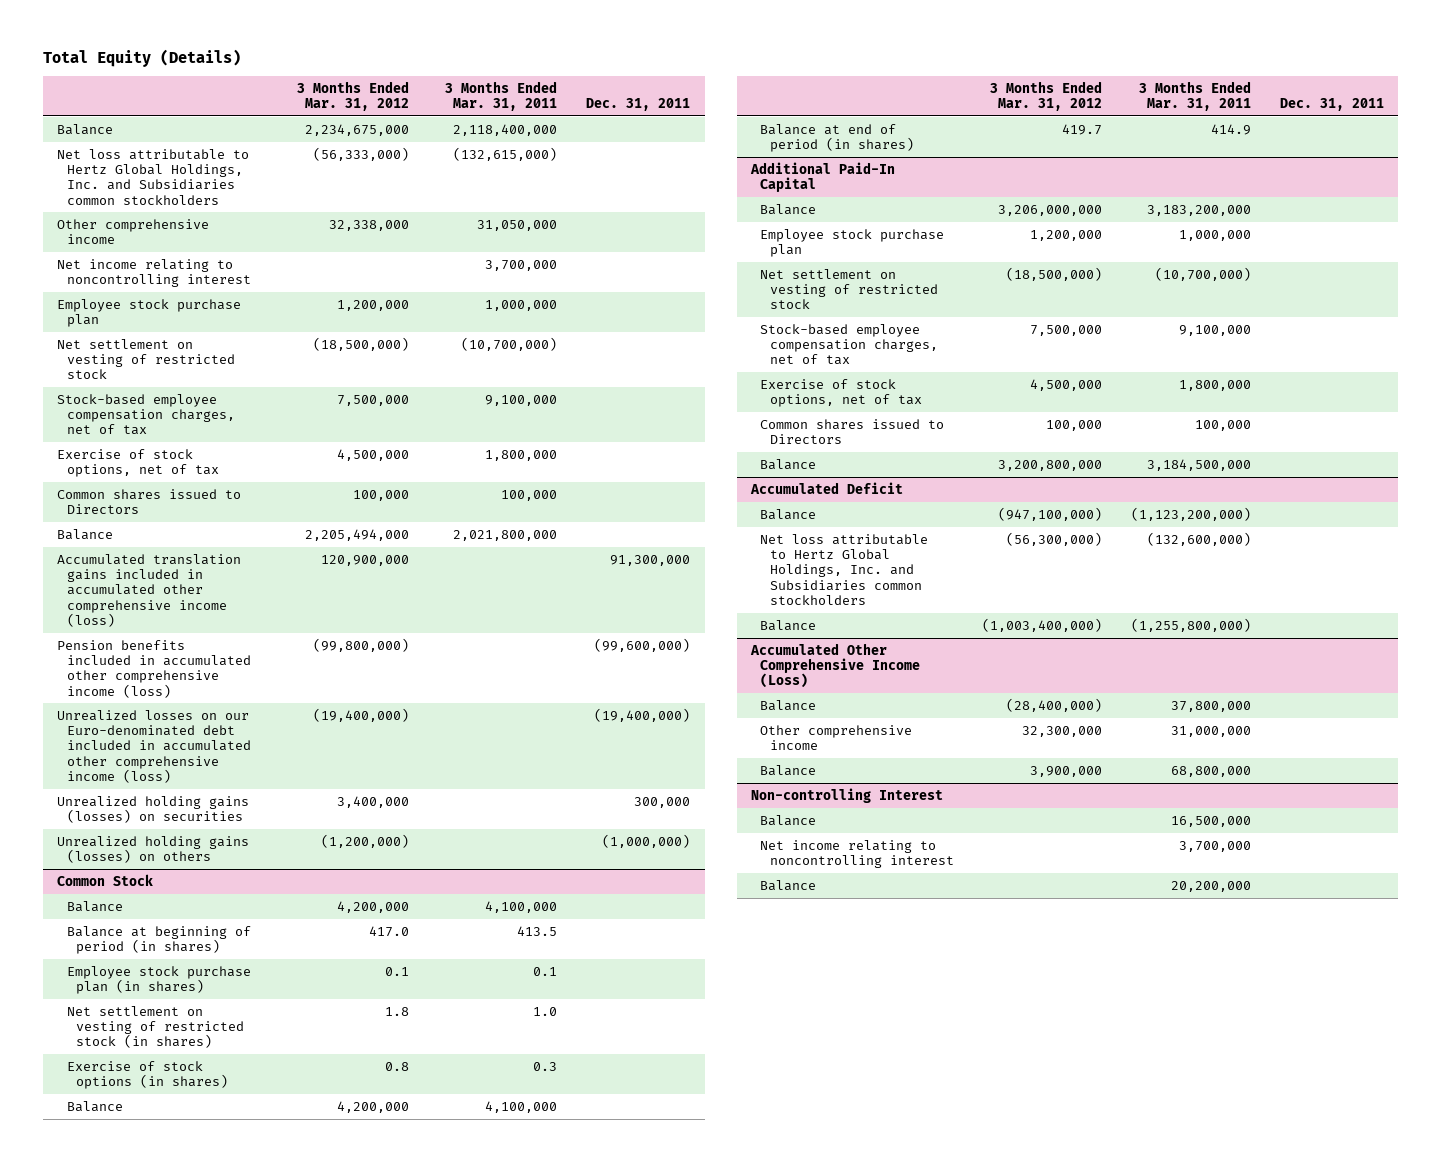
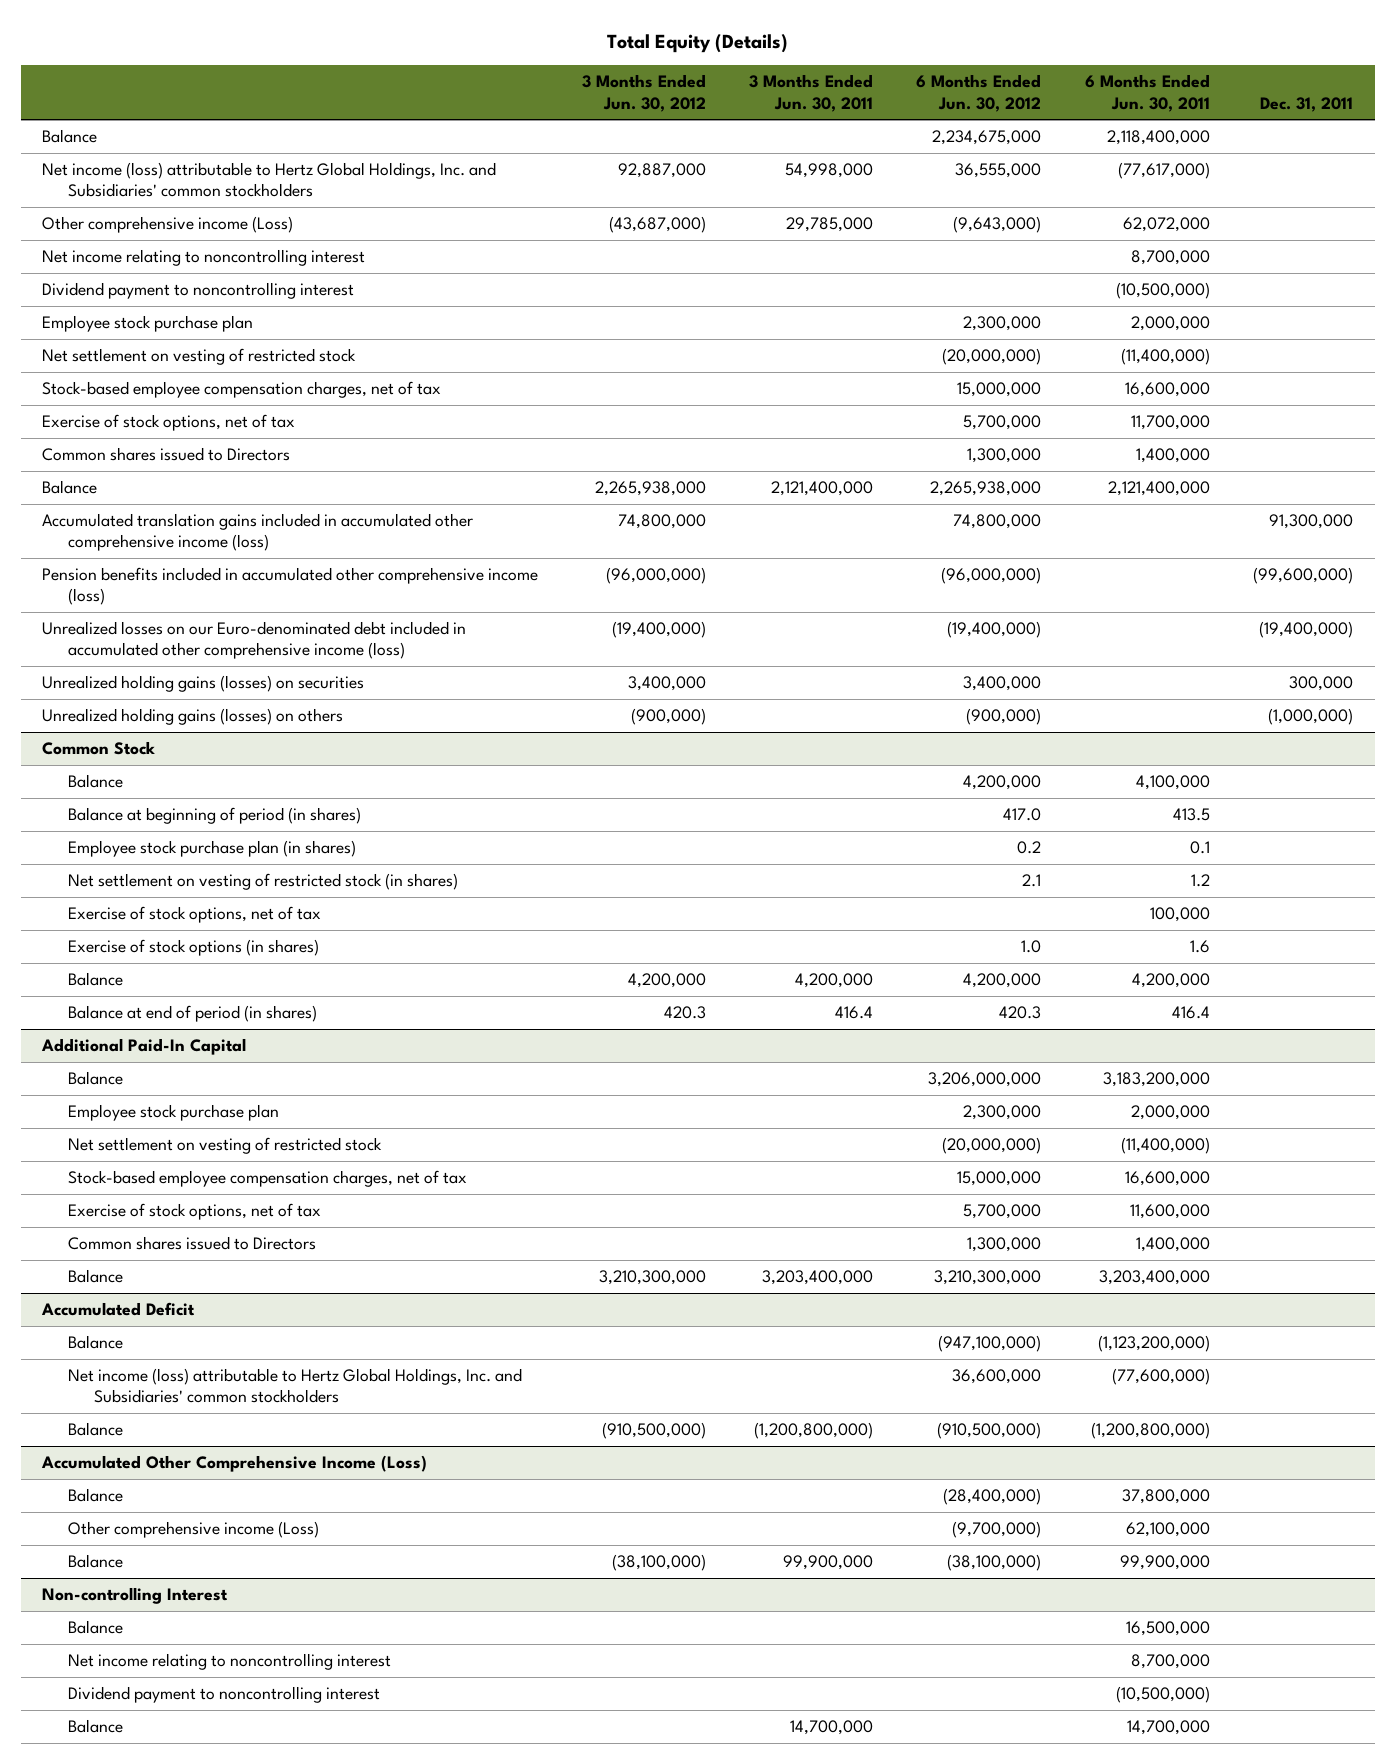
[296,80,409,111] 3 Months Ended Mar. 31, 2012 -> none
[445,80,558,111] 3 Months Ended Mar. 31, 2011 -> none
none -> [581,74,706,112] 3 Months Ended Jun. 30, 2012
none -> [749,74,874,112] 3 Months Ended Jun. 30, 2011
none -> [916,74,1042,112] 6 Months Ended Jun. 30, 2012
none -> [1084,74,1210,112] 6 Months Ended Jun. 30, 2011
[57,148,250,205] Net loss attributable to Hertz Global Holdings, Inc. and Subsidiaries common stockholders -> [42,162,497,198] Net income (loss) attributable to Hertz Global Holdings, Inc. and Subsidiaries' common stockholders
[57,218,210,245] Other comprehensive income -> [42,216,294,234] Other comprehensive income (Loss)
none -> [42,282,355,300] Dividend payment to noncontrolling interest
none -> [68,906,322,924] Exercise of stock options, net of tax
[760,533,929,605] Net loss attributable to Hertz Global Holdings, Inc. and Subsidiaries common stockholders -> [68,1368,523,1404] Net income (loss) attributable to Hertz Global Holdings, Inc. and Subsidiaries' common stockholders
[760,724,913,751] Other comprehensive income -> [68,1521,320,1539] Other comprehensive income (Loss)
none -> [68,1686,381,1704] Dividend payment to noncontrolling interest

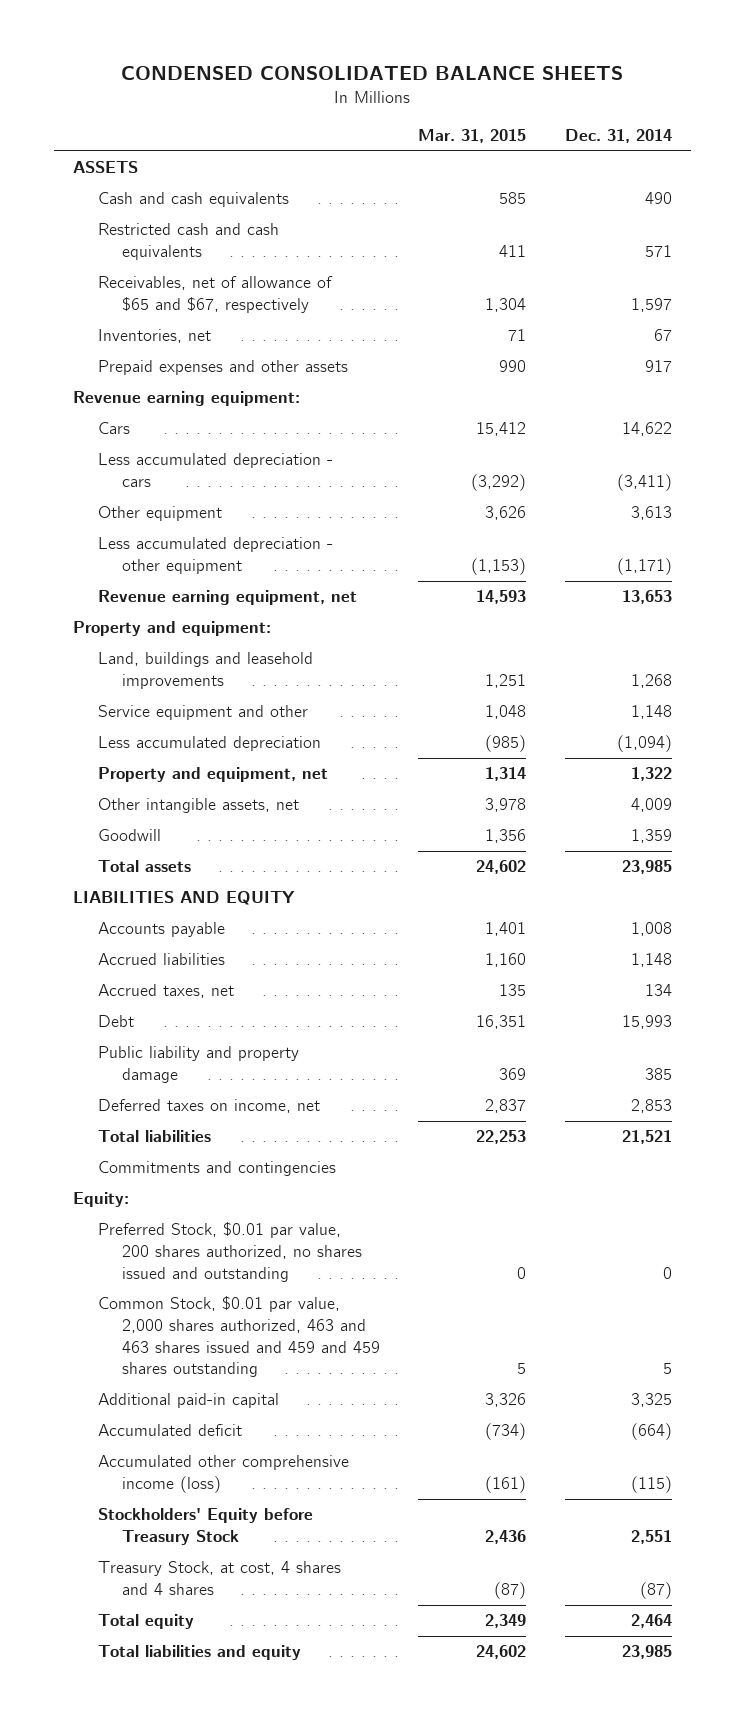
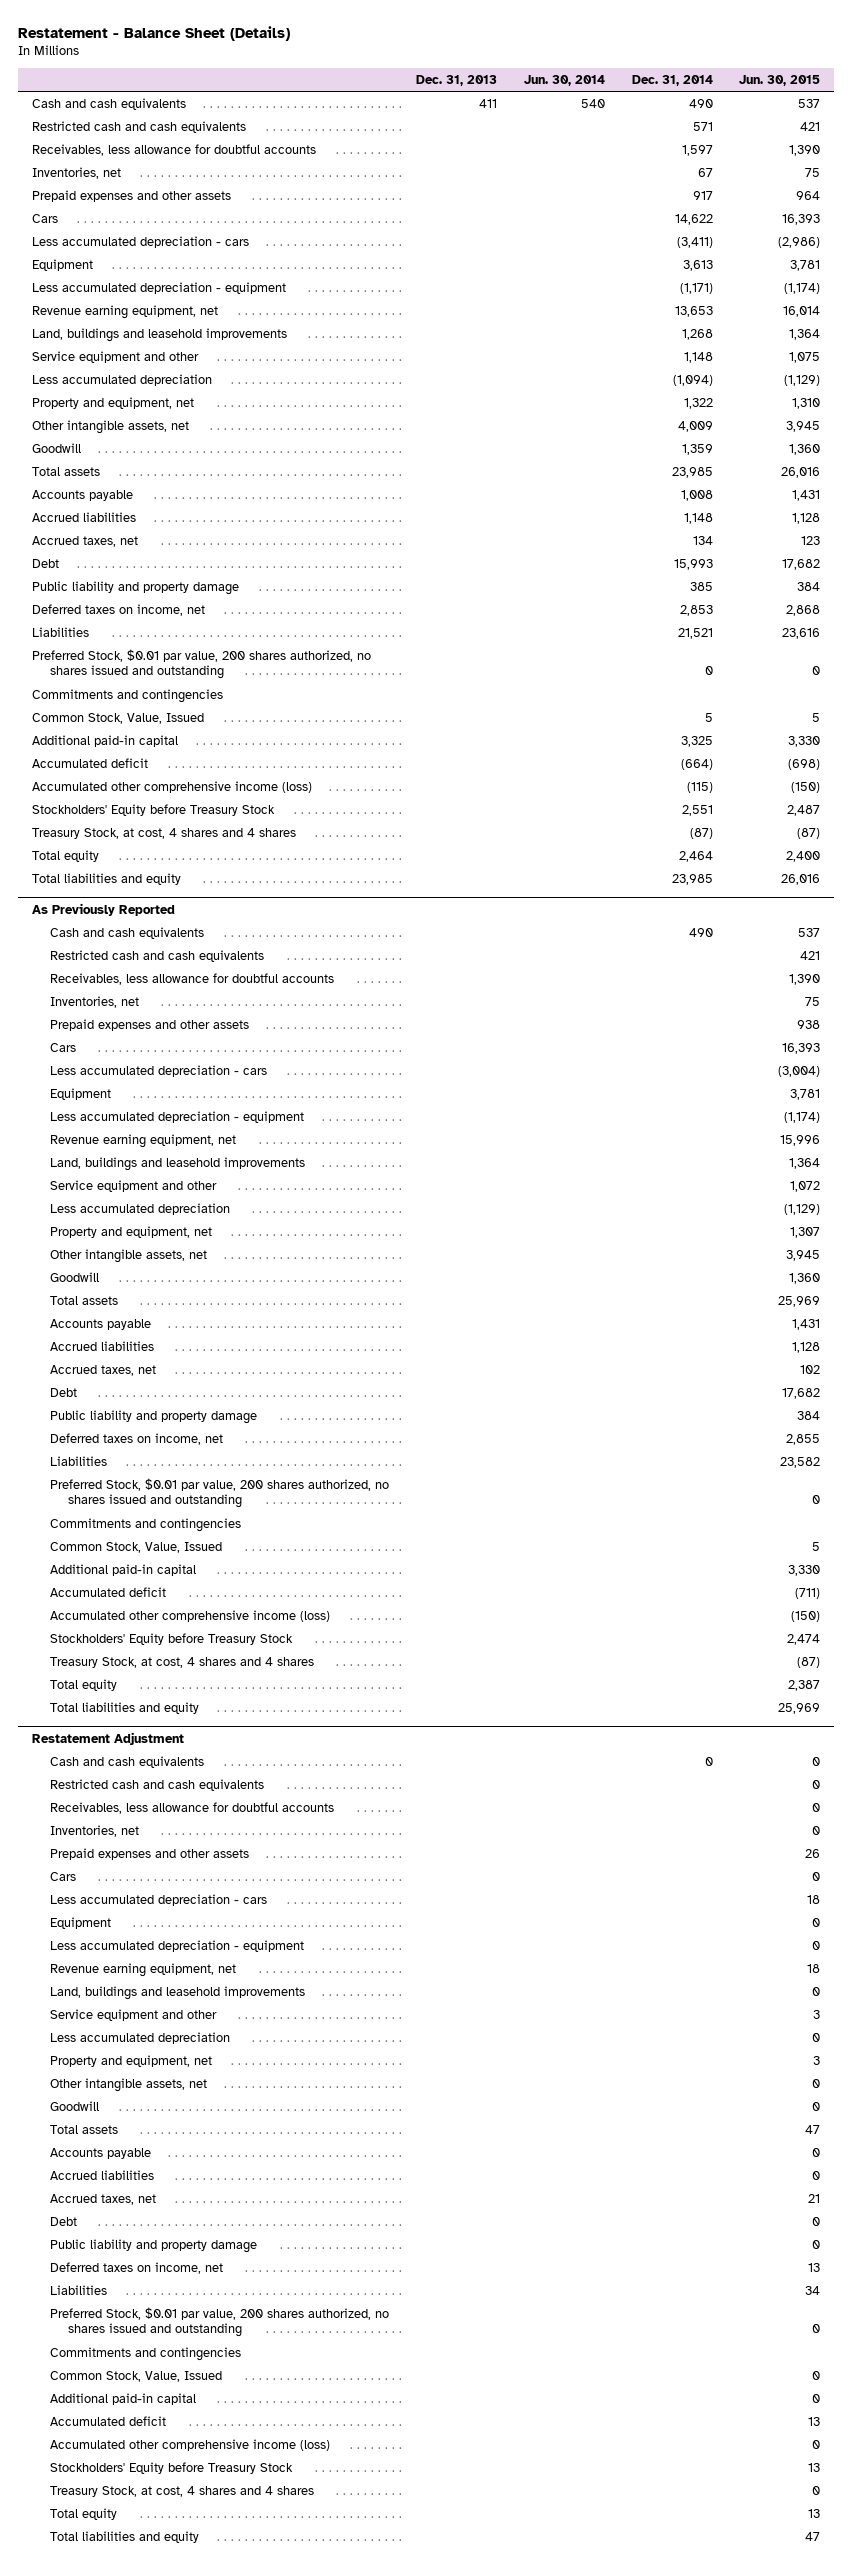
[121,66,624,81] CONDENSED CONSOLIDATED BALANCE SHEETS -> [18,26,291,42] Restatement - Balance Sheet (Details)
[418,128,527,143] Mar. 31, 2015 -> none
none -> [415,74,497,86] Dec. 31, 2013
none -> [523,74,605,86] Jun. 30, 2014
none -> [739,74,821,86] Jun. 30, 2015
[73,161,139,174] ASSETS -> none
[97,276,333,313] Receivables, net of allowance of $65 and $67, respectively -> [31,144,316,157] Receivables, less allowance for doubtful accounts
[73,391,301,407] Revenue earning equipment: -> none
[97,506,222,522] Other equipment -> [31,259,93,272] Equipment
[97,537,333,574] Less accumulated depreciation - other equipment -> [31,282,286,295] Less accumulated depreciation - equipment
[73,621,272,637] Property and equipment: -> none
[73,891,296,906] LIABILITIES AND EQUITY -> none
[73,1192,130,1208] Equity: -> none
[97,1130,211,1143] Total liabilities -> [31,627,89,638] Liabilities
[97,1161,336,1177] Commitments and contingencies -> [31,689,223,704] Commitments and contingencies
[97,1296,381,1378] Common Stock, $0.01 par value, 2,000 shares authorized, 463 and 463 shares issued and 459 and 459 shares outstanding -> [31,713,204,725] Common Stock, Value, Issued
none -> [31,902,175,916] As Previously Reported
none -> [50,927,205,940] Cash and cash equivalents
none -> [50,950,265,963] Restricted cash and cash equivalents
none -> [50,973,335,986] Receivables, less allowance for doubtful accounts
none -> [50,996,140,1009] Inventories, net
none -> [50,1019,250,1032] Prepaid expenses and other assets
none -> [50,1043,77,1053] Cars
none -> [50,1065,268,1078] Less accumulated depreciation - cars
none -> [50,1088,112,1101] Equipment
none -> [50,1111,305,1124] Less accumulated depreciation - equipment
none -> [50,1134,237,1149] Revenue earning equipment, net
none -> [50,1157,306,1172] Land, buildings and leasehold improvements
none -> [50,1180,218,1193] Service equipment and other
none -> [50,1203,231,1216] Less accumulated depreciation
none -> [50,1226,213,1239] Property and equipment, net
none -> [50,1249,208,1264] Other intangible assets, net
none -> [50,1272,100,1283] Goodwill
none -> [50,1296,119,1306] Total assets
none -> [50,1319,152,1331] Accounts payable
none -> [50,1341,155,1352] Accrued liabilities
none -> [50,1365,157,1377] Accrued taxes, net
none -> [50,1388,78,1398] Debt
none -> [50,1410,258,1425] Public liability and property damage
none -> [50,1433,224,1446] Deferred taxes on income, net
none -> [50,1456,108,1467] Liabilities
none -> [50,1478,390,1509] Preferred Stock, $0.01 par value, 200 shares authorized, no shares issued and outstanding
none -> [50,1518,242,1533] Commitments and contingencies
none -> [50,1542,223,1554] Common Stock, Value, Issued
none -> [50,1564,197,1577] Additional paid-in capital
none -> [50,1587,167,1598] Accumulated deficit
none -> [50,1610,331,1623] Accumulated other comprehensive income (loss)
none -> [50,1633,294,1646] Stockholders' Equity before Treasury Stock
none -> [50,1657,315,1669] Treasury Stock, at cost, 4 shares and 4 shares
none -> [50,1679,118,1692] Total equity
none -> [50,1702,200,1715] Total liabilities and equity
none -> [31,1731,184,1745] Restatement Adjustment
none -> [50,1756,205,1769] Cash and cash equivalents
none -> [50,1779,265,1792] Restricted cash and cash equivalents
none -> [50,1802,335,1815] Receivables, less allowance for doubtful accounts
none -> [50,1825,140,1838] Inventories, net
none -> [50,1848,250,1861] Prepaid expenses and other assets
none -> [50,1872,77,1882] Cars
none -> [50,1894,268,1907] Less accumulated depreciation - cars
none -> [50,1917,112,1930] Equipment
none -> [50,1940,305,1953] Less accumulated depreciation - equipment
none -> [50,1963,237,1978] Revenue earning equipment, net
none -> [50,1986,306,2001] Land, buildings and leasehold improvements
none -> [50,2009,218,2022] Service equipment and other
none -> [50,2032,231,2045] Less accumulated depreciation
none -> [50,2055,213,2068] Property and equipment, net
none -> [50,2078,208,2093] Other intangible assets, net
none -> [50,2101,100,2112] Goodwill
none -> [50,2125,119,2135] Total assets
none -> [50,2148,152,2160] Accounts payable
none -> [50,2170,155,2181] Accrued liabilities
none -> [50,2194,157,2206] Accrued taxes, net
none -> [50,2217,78,2227] Debt
none -> [50,2239,258,2254] Public liability and property damage
none -> [50,2262,224,2275] Deferred taxes on income, net
none -> [50,2285,108,2296] Liabilities
none -> [50,2307,390,2338] Preferred Stock, $0.01 par value, 200 shares authorized, no shares issued and outstanding
none -> [50,2347,242,2362] Commitments and contingencies
none -> [50,2371,223,2383] Common Stock, Value, Issued
none -> [50,2393,197,2406] Additional paid-in capital
none -> [50,2416,167,2427] Accumulated deficit
none -> [50,2439,331,2452] Accumulated other comprehensive income (loss)
none -> [50,2462,294,2475] Stockholders' Equity before Treasury Stock
none -> [50,2486,315,2498] Treasury Stock, at cost, 4 shares and 4 shares
none -> [50,2508,118,2521] Total equity
none -> [50,2531,200,2544] Total liabilities and equity

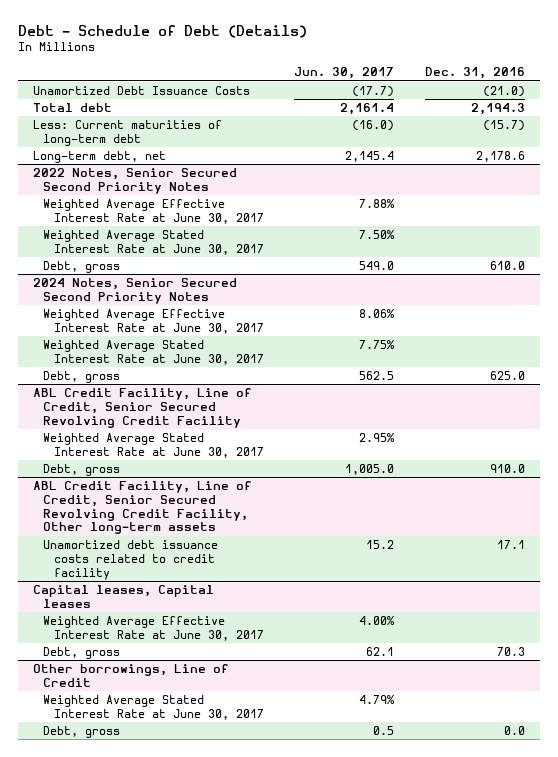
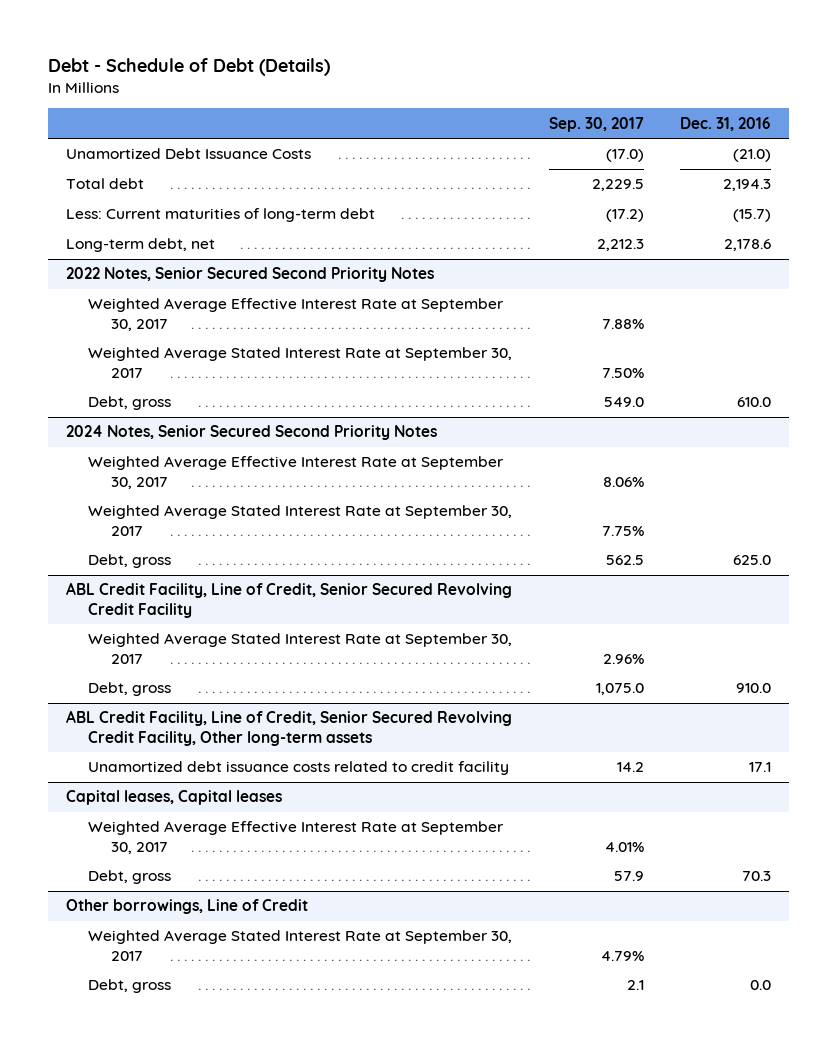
[294,67,395,80] Jun. 30, 2017 -> none
none -> [548,116,644,132] Sep. 30, 2017
[43,199,264,224] Weighted Average Effective Interest Rate at June 30, 2017 -> [88,298,505,331] Weighted Average Effective Interest Rate at September 30, 2017
[43,230,264,255] Weighted Average Stated Interest Rate at June 30, 2017 -> [88,347,513,378] Weighted Average Stated Interest Rate at September 30, 2017
[43,309,264,334] Weighted Average Effective Interest Rate at June 30, 2017 -> [88,456,505,489] Weighted Average Effective Interest Rate at September 30, 2017
[43,340,264,365] Weighted Average Stated Interest Rate at June 30, 2017 -> [88,505,513,536] Weighted Average Stated Interest Rate at September 30, 2017
[43,433,264,458] Weighted Average Stated Interest Rate at June 30, 2017 -> [88,633,513,664] Weighted Average Stated Interest Rate at September 30, 2017
[43,616,264,641] Weighted Average Effective Interest Rate at June 30, 2017 -> [88,821,505,854] Weighted Average Effective Interest Rate at September 30, 2017
[43,695,264,720] Weighted Average Stated Interest Rate at June 30, 2017 -> [88,930,513,961] Weighted Average Stated Interest Rate at September 30, 2017

